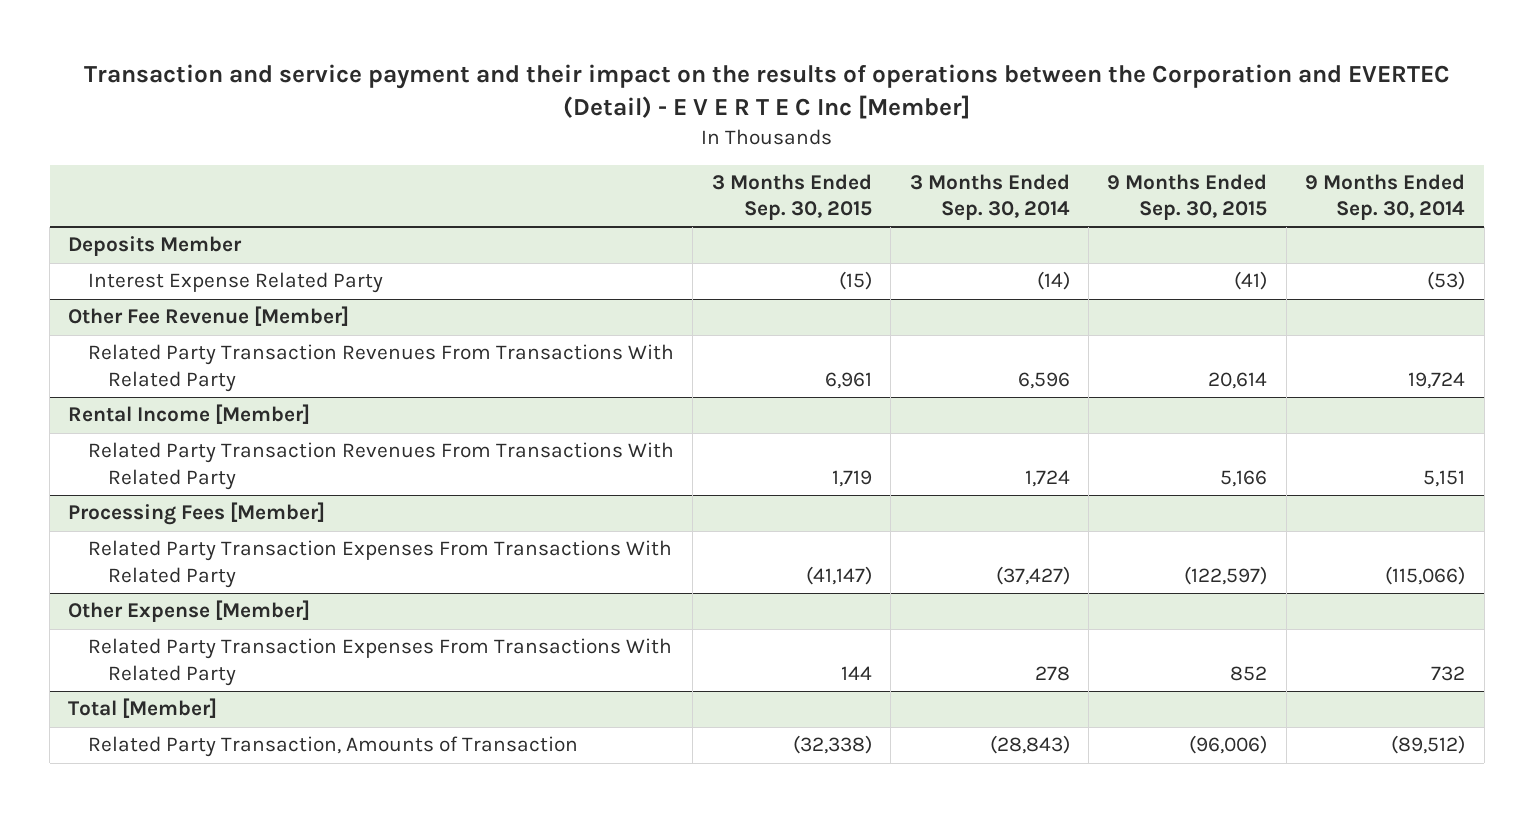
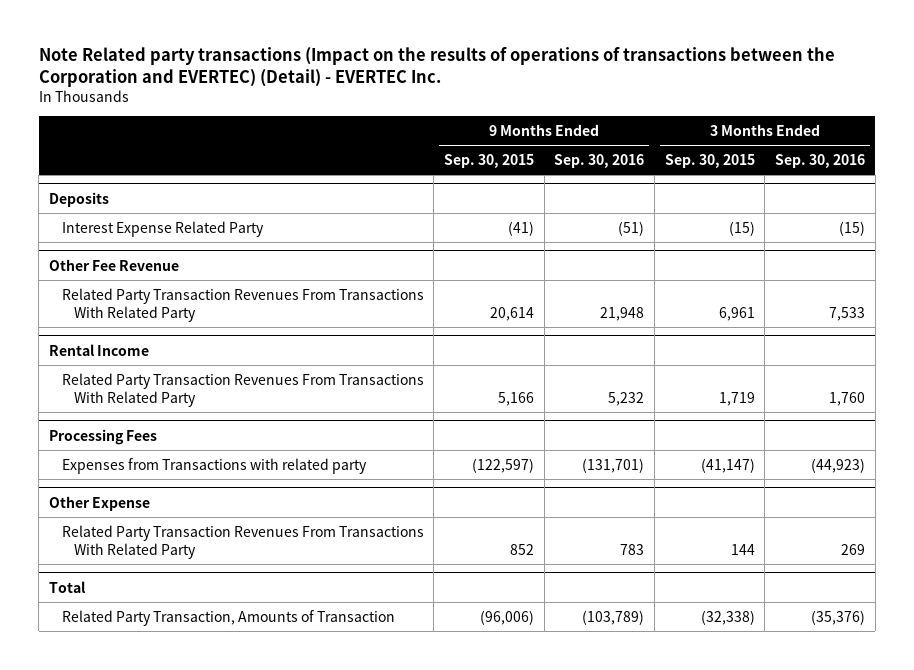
[83,64,1450,120] Transaction and service payment and their impact on the results of operations between the Corporation and EVERTEC (Detail) - E V E R T E C Inc [Member] -> [38,46,835,87] Note Related party transactions (Impact on the results of operations of transactions between the Corporation and EVERTEC) (Detail) - EVERTEC Inc.
[909,174,1070,221] 3 Months Ended Sep. 30, 2014 -> none
[1305,174,1466,221] 9 Months Ended Sep. 30, 2014 -> none
none -> [554,153,645,168] Sep. 30, 2016
none -> [775,153,866,168] Sep. 30, 2016
[68,236,243,257] Deposits Member -> [48,191,109,207] Deposits
[68,306,350,327] Other Fee Revenue [Member] -> [48,258,179,271] Other Fee Revenue
[68,404,311,425] Rental Income [Member] -> [48,343,149,356] Rental Income
[68,502,326,526] Processing Fees [Member] -> [48,428,157,445] Processing Fees
[88,540,673,588] Related Party Transaction Expenses From Transactions With Related Party -> [61,457,367,474] Expenses from Transactions with related party
[68,600,311,623] Other Expense [Member] -> [48,495,150,511] Other Expense
[88,638,673,686] Related Party Transaction Expenses From Transactions With Related Party -> [61,524,424,559] Related Party Transaction Revenues From Transactions With Related Party
[68,698,218,719] Total [Member] -> [48,580,86,593] Total

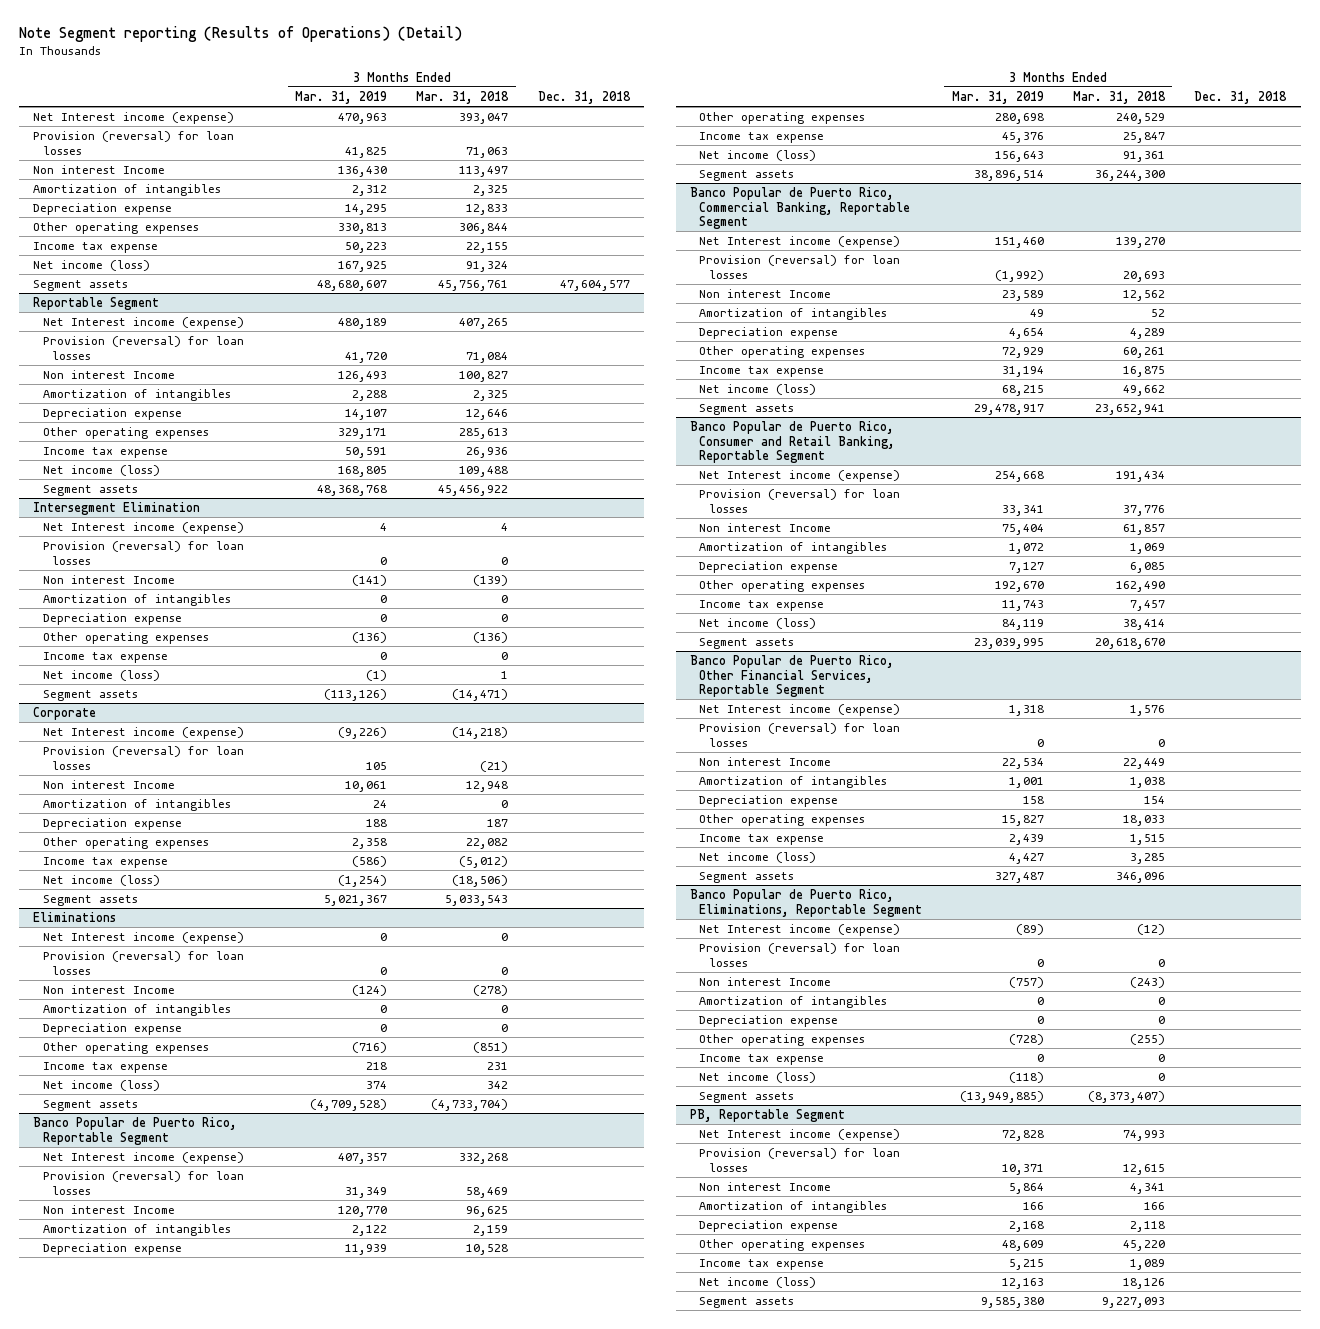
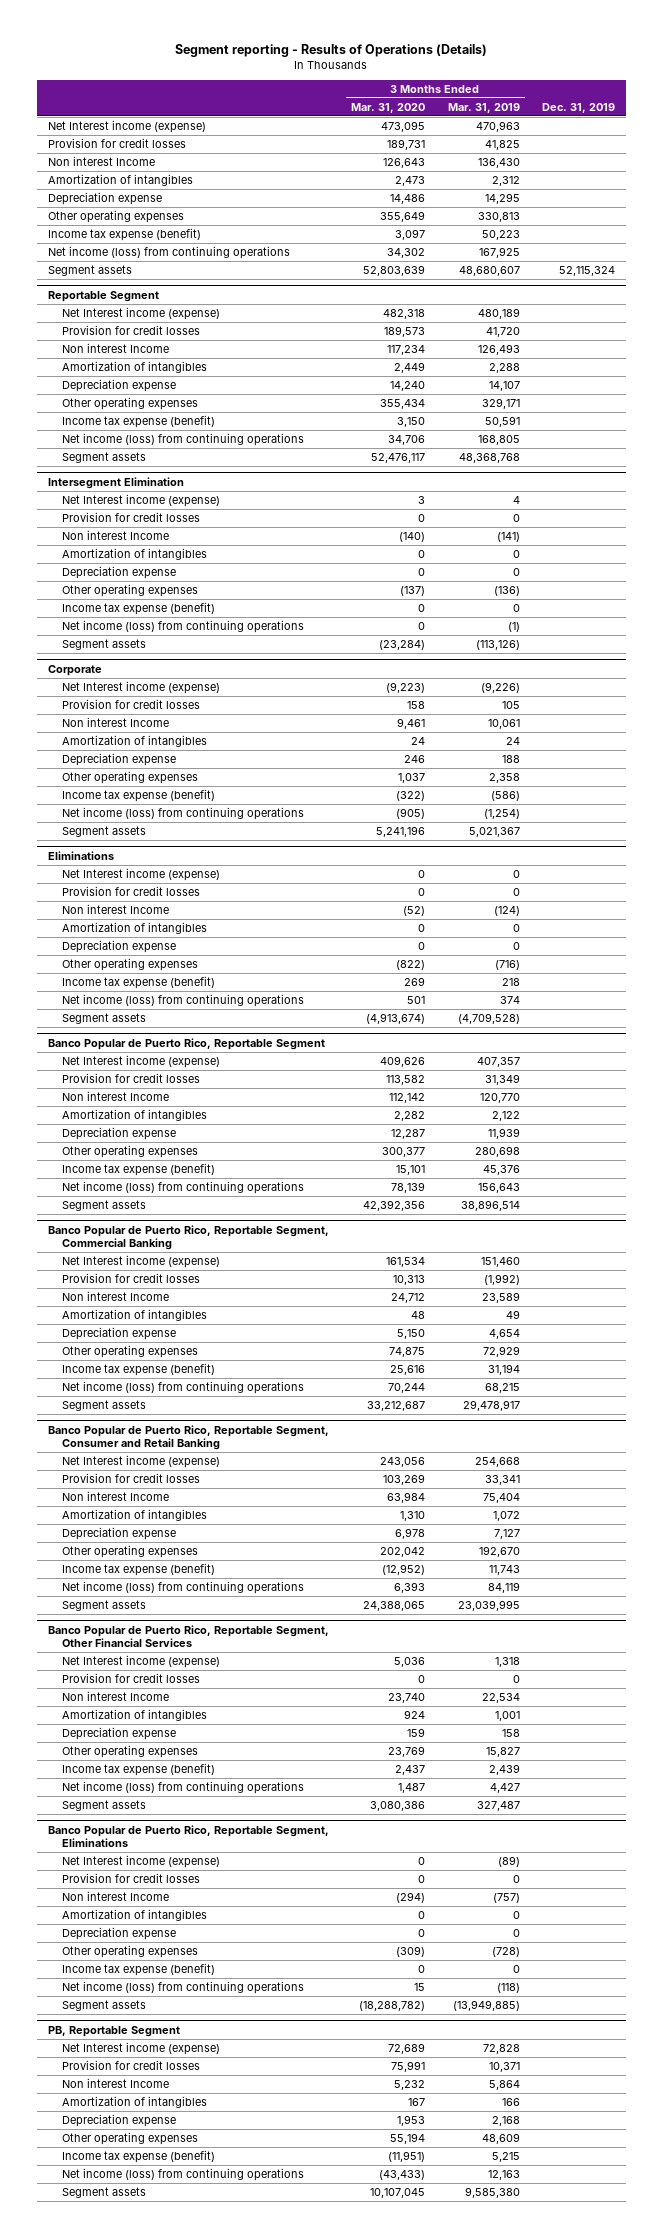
[18,26,462,43] Note Segment reporting (Results of Operations) (Detail) -> [175,43,488,57] Segment reporting - Results of Operations (Details)
[416,91,510,105] Mar. 31, 2018 -> none
[537,91,631,105] Dec. 31, 2018 -> none
none -> [351,102,426,113] Mar. 31, 2020
none -> [541,102,615,113] Dec. 31, 2019
[33,131,235,155] Provision (reversal) for loan losses -> [47,138,186,149] Provision for credit losses
[33,242,159,254] Income tax expense -> [47,228,201,242] Income tax expense (benefit)
[33,260,151,272] Net income (loss) -> [47,246,290,260] Net income (loss) from continuing operations
[42,336,244,360] Provision (reversal) for loan losses -> [61,325,200,336] Provision for credit losses
[42,447,168,459] Income tax expense -> [61,415,215,429] Income tax expense (benefit)
[42,465,160,477] Net income (loss) -> [61,433,304,447] Net income (loss) from continuing operations
[42,541,244,565] Provision (reversal) for loan losses -> [61,512,200,523] Provision for credit losses
[42,652,168,664] Income tax expense -> [61,602,215,616] Income tax expense (benefit)
[42,670,160,682] Net income (loss) -> [61,620,304,634] Net income (loss) from continuing operations
[42,746,244,770] Provision (reversal) for loan losses -> [61,699,200,710] Provision for credit losses
[42,857,168,869] Income tax expense -> [61,789,215,803] Income tax expense (benefit)
[42,875,160,887] Net income (loss) -> [61,807,304,821] Net income (loss) from continuing operations
[42,951,244,975] Provision (reversal) for loan losses -> [61,886,200,897] Provision for credit losses
[42,1062,168,1074] Income tax expense -> [61,976,215,990] Income tax expense (benefit)
[42,1080,160,1092] Net income (loss) -> [61,994,304,1008] Net income (loss) from continuing operations
[42,1171,244,1195] Provision (reversal) for loan losses -> [61,1073,200,1084] Provision for credit losses
[699,132,825,144] Income tax expense -> [61,1163,215,1177] Income tax expense (benefit)
[699,150,817,162] Net income (loss) -> [61,1181,304,1195] Net income (loss) from continuing operations
[690,187,911,229] Banco Popular de Puerto Rico, Commercial Banking, Reportable Segment -> [47,1224,329,1250] Banco Popular de Puerto Rico, Reportable Segment, Commercial Banking
[699,255,901,279] Provision (reversal) for loan losses -> [61,1273,200,1284] Provision for credit losses
[699,366,825,378] Income tax expense -> [61,1363,215,1377] Income tax expense (benefit)
[699,384,817,396] Net income (loss) -> [61,1381,304,1395] Net income (loss) from continuing operations
[690,421,896,463] Banco Popular de Puerto Rico, Consumer and Retail Banking, Reportable Segment -> [47,1424,329,1450] Banco Popular de Puerto Rico, Reportable Segment, Consumer and Retail Banking
[699,489,901,513] Provision (reversal) for loan losses -> [61,1473,200,1484] Provision for credit losses
[699,600,825,612] Income tax expense -> [61,1563,215,1577] Income tax expense (benefit)
[699,618,817,630] Net income (loss) -> [61,1581,304,1595] Net income (loss) from continuing operations
[690,655,895,697] Banco Popular de Puerto Rico, Other Financial Services, Reportable Segment -> [47,1624,329,1647] Banco Popular de Puerto Rico, Reportable Segment, Other Financial Services
[699,723,901,747] Provision (reversal) for loan losses -> [61,1673,200,1684] Provision for credit losses
[699,834,825,846] Income tax expense -> [61,1763,215,1777] Income tax expense (benefit)
[699,852,817,864] Net income (loss) -> [61,1781,304,1795] Net income (loss) from continuing operations
[690,889,923,917] Banco Popular de Puerto Rico, Eliminations, Reportable Segment -> [47,1824,329,1847] Banco Popular de Puerto Rico, Reportable Segment, Eliminations
[699,943,901,967] Provision (reversal) for loan losses -> [61,1873,200,1884] Provision for credit losses
[699,1054,825,1066] Income tax expense -> [61,1963,215,1977] Income tax expense (benefit)
[699,1072,817,1084] Net income (loss) -> [61,1981,304,1995] Net income (loss) from continuing operations
[699,1148,901,1172] Provision (reversal) for loan losses -> [61,2060,200,2071] Provision for credit losses
[699,1259,825,1271] Income tax expense -> [61,2150,215,2164] Income tax expense (benefit)
[699,1277,817,1289] Net income (loss) -> [61,2168,304,2182] Net income (loss) from continuing operations

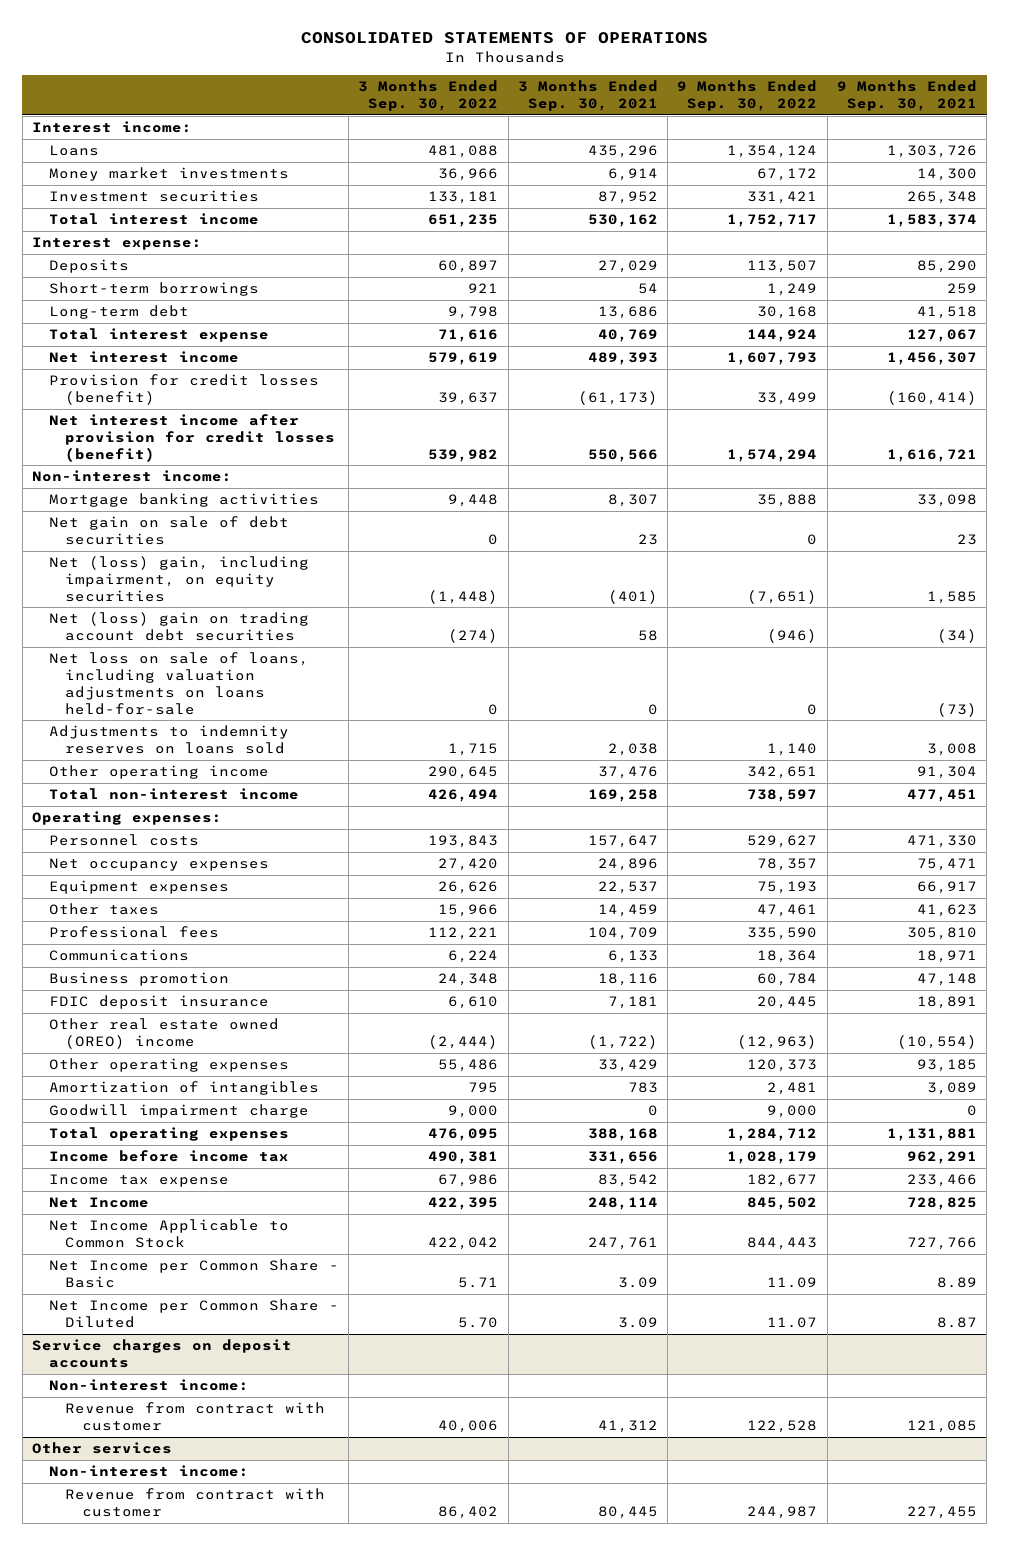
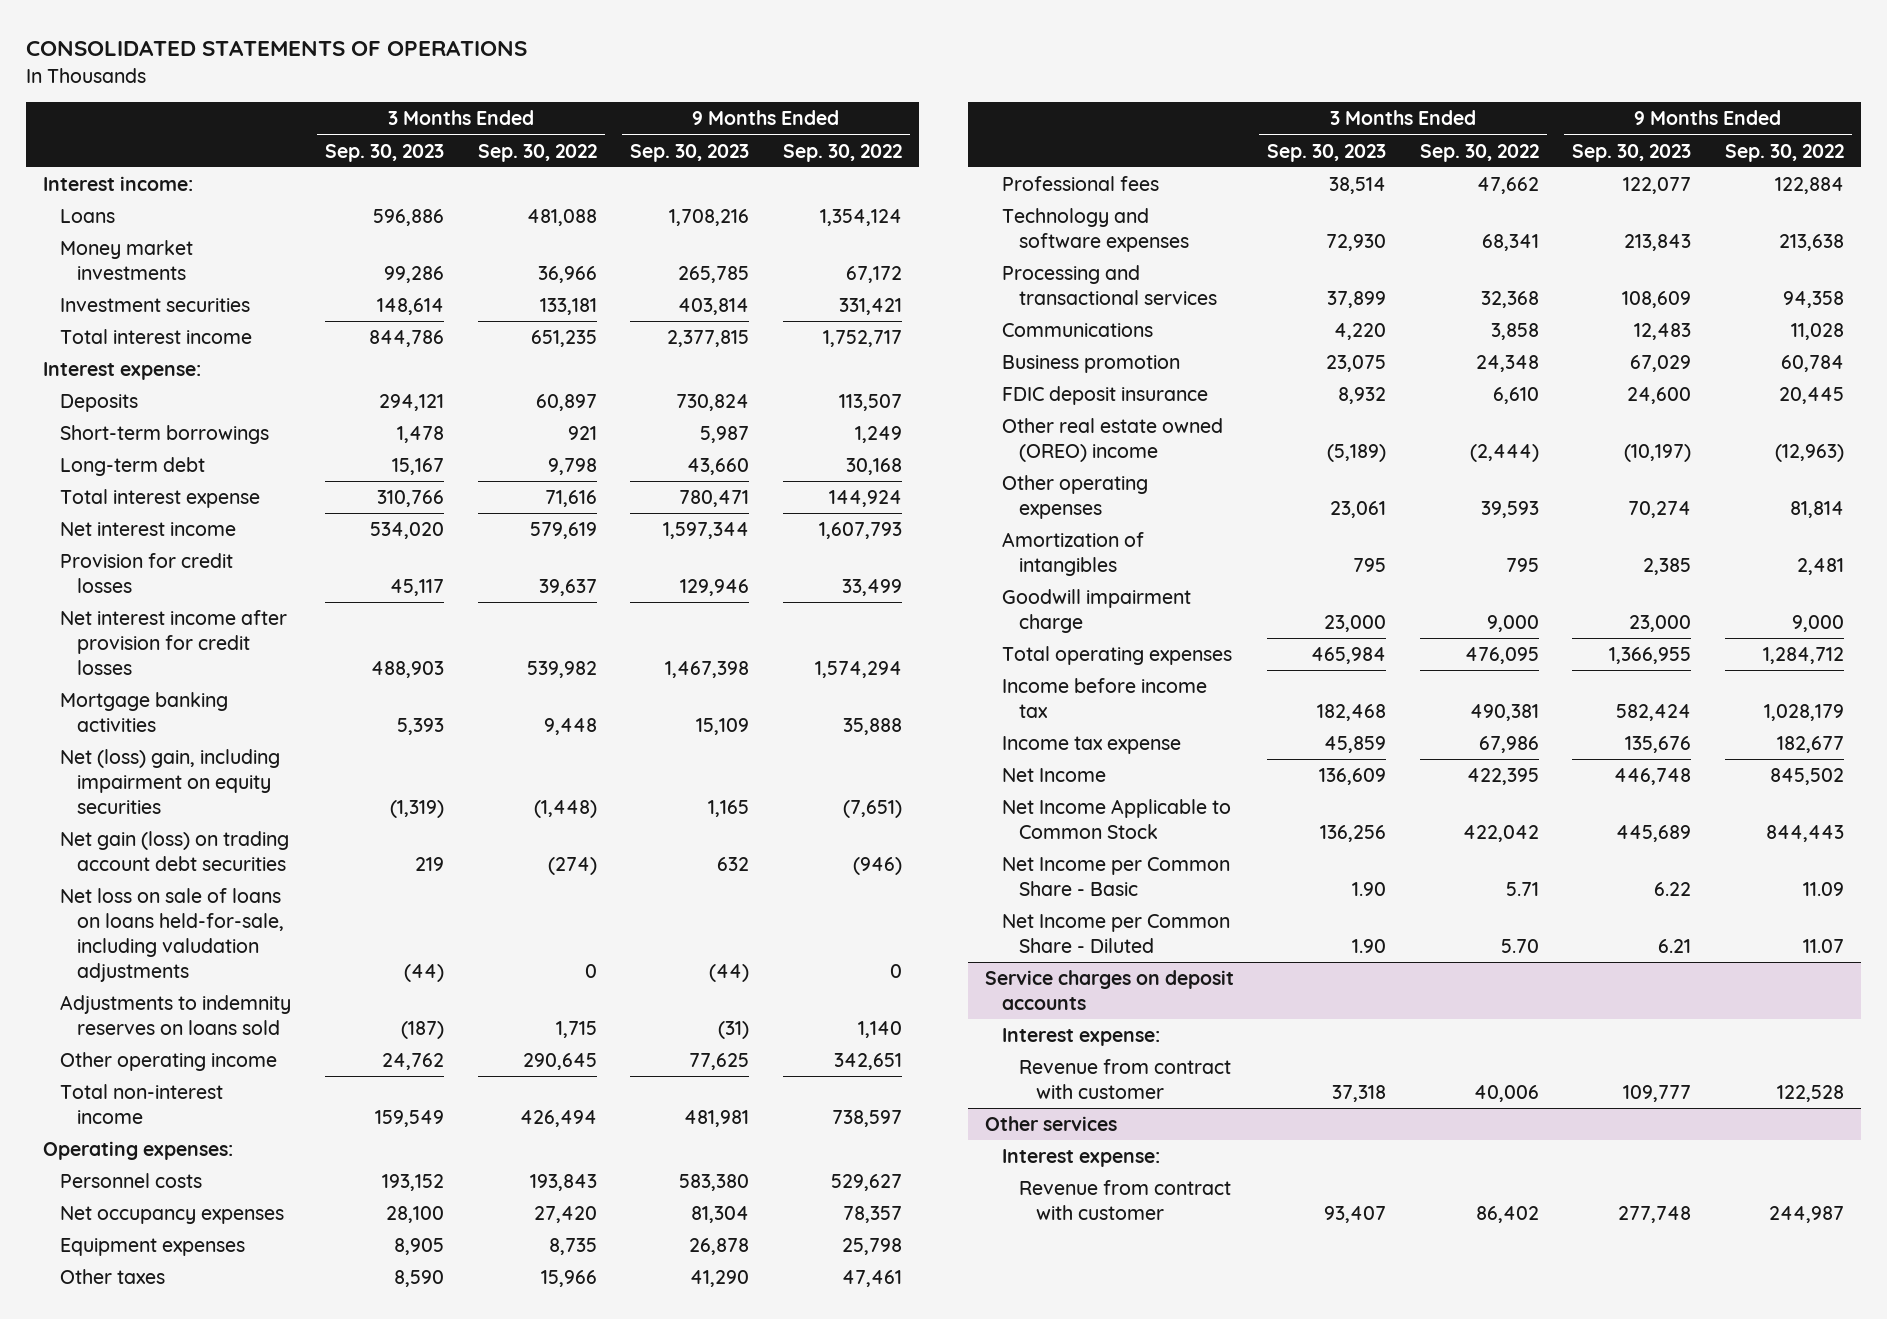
[517,80,658,112] 3 Months Ended Sep. 30, 2021 -> none
[836,80,977,112] 9 Months Ended Sep. 30, 2021 -> none
none -> [325,143,445,162] Sep. 30, 2023
none -> [630,143,750,162] Sep. 30, 2023
[32,470,233,483] Non-interest income: -> none
[48,374,319,405] Provision for credit losses (benefit) -> [59,553,233,594] Provision for credit losses
[48,414,336,462] Net interest income after provision for credit losses (benefit) -> [59,610,287,676] Net interest income after provision for credit losses
[48,516,289,545] Net gain on sale of debt securities -> none
[48,556,309,602] Net (loss) gain, including impairment, on equity securities -> [59,749,280,815] Net (loss) gain, including impairment on equity securities
[48,612,309,641] Net (loss) gain on trading account debt securities -> [59,831,289,872] Net gain (loss) on trading account debt securities
[48,652,309,715] Net loss on sale of loans, including valuation adjustments on loans held-for-sale -> [59,888,284,983] Net loss on sale of loans on loans held-for-sale, including valudation adjustments
[438,881,499,895] 26,626 -> [548,1238,597,1256] 8,735
[757,881,818,895] 75,193 -> [842,1238,903,1256] 25,798
[428,927,499,941] 112,221 -> [1476,177,1539,195] 47,662
[747,927,818,941] 335,590 -> [1774,177,1844,195] 122,884
none -> [1001,208,1189,253] Technology and software expenses
none -> [1001,265,1217,306] Processing and transactional services
[448,950,499,964] 6,224 -> [1490,323,1539,341] 3,858
[757,950,818,964] 18,364 -> [1790,323,1844,341] 11,028
[438,1059,499,1073] 55,486 -> [1480,501,1539,519] 39,593
[747,1059,818,1073] 120,373 -> [1789,501,1844,519] 81,814
[48,1379,249,1392] Non-interest income: -> none
none -> [1001,1028,1160,1047] Interest expense:
[48,1465,249,1478] Non-interest income: -> none
none -> [1001,1149,1160,1168] Interest expense:

